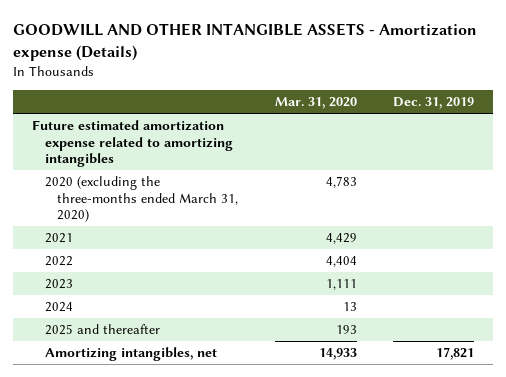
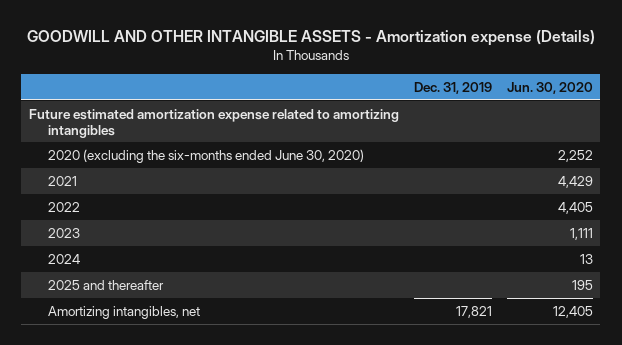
[274,97,357,110] Mar. 31, 2020 -> none
none -> [506,81,593,94] Jun. 30, 2020
[44,175,239,223] 2020 (excluding the three-months ended March 31, 2020) -> [48,148,365,163] 2020 (excluding the six-months ended June 30, 2020)

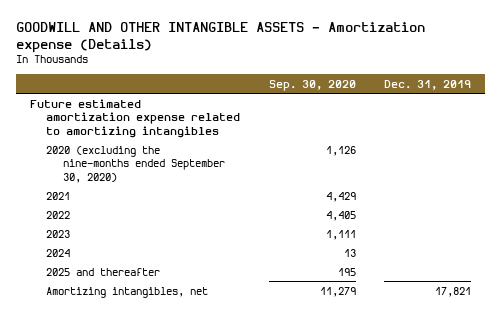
[506,81,593,94] Jun. 30, 2020 -> none
none -> [268,79,356,91] Sep. 30, 2020
[48,148,365,163] 2020 (excluding the six-months ended June 30, 2020) -> [46,145,225,183] 2020 (excluding the nine-months ended September 30, 2020)

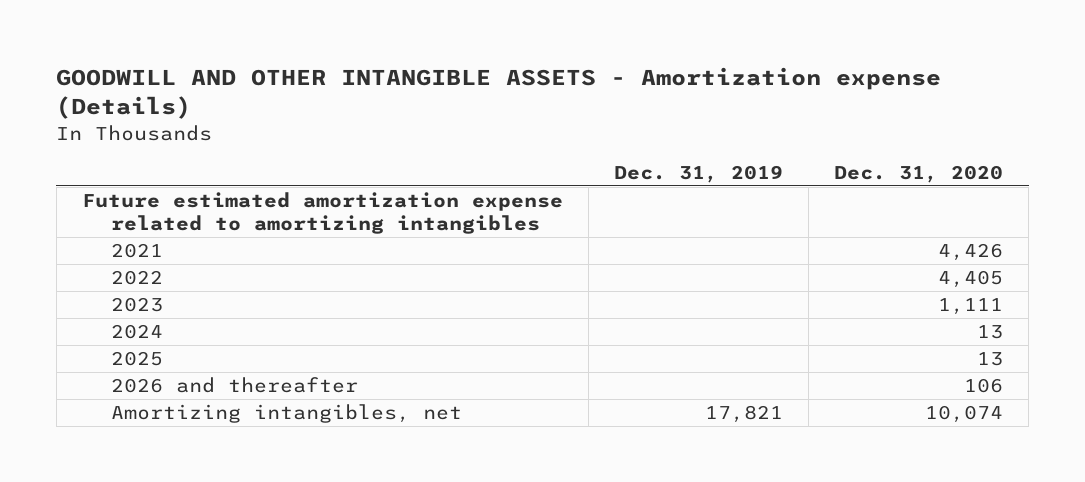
[268,79,356,91] Sep. 30, 2020 -> none
none -> [834,164,1004,183] Dec. 31, 2020
[46,145,225,183] 2020 (excluding the nine-months ended September 30, 2020) -> none
none -> [111,351,164,367] 2025
[46,267,161,276] 2025 and thereafter -> [111,377,359,394] 2026 and thereafter

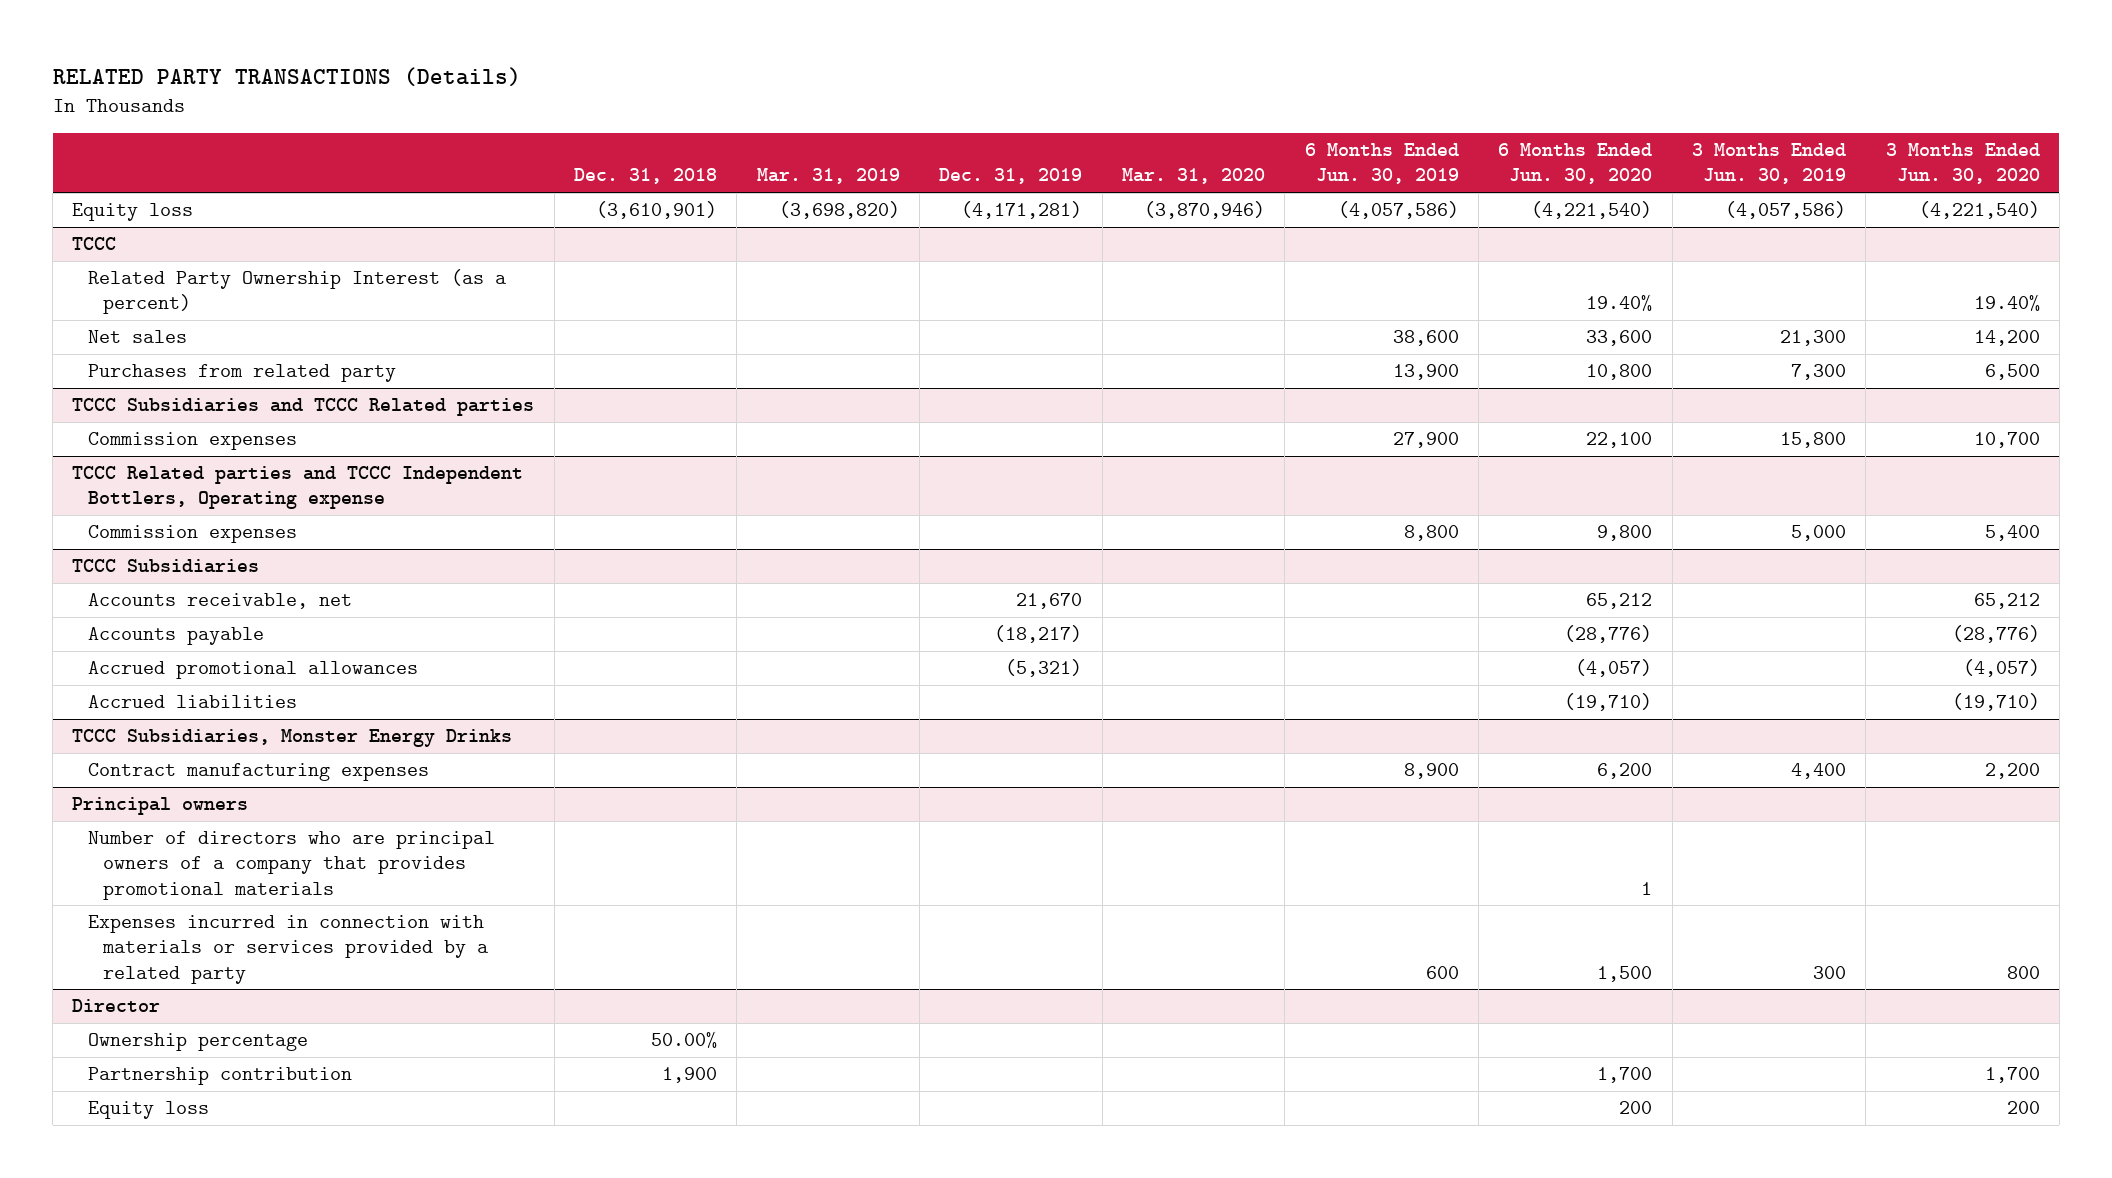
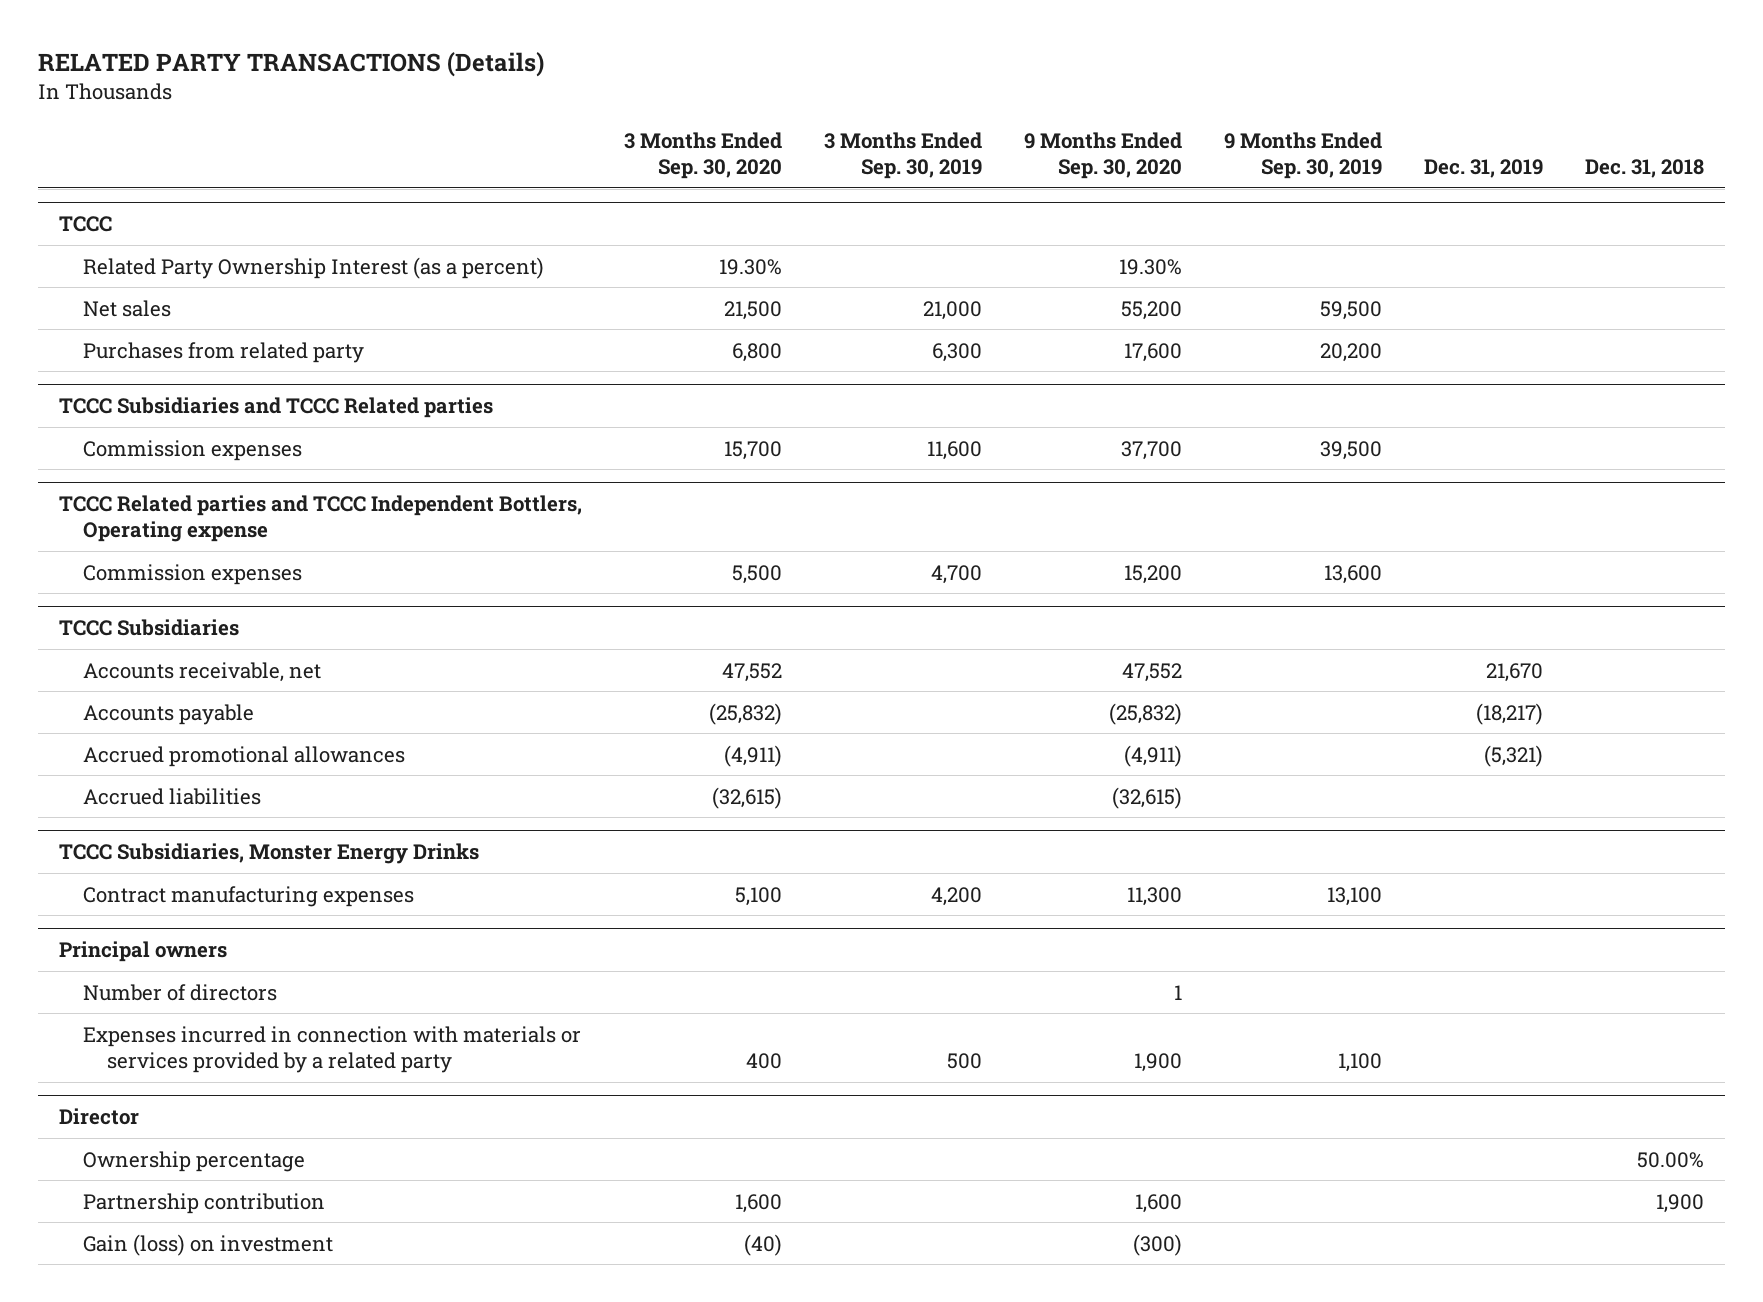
[756,168,900,185] Mar. 31, 2019 -> none
[1121,168,1265,185] Mar. 31, 2020 -> none
[1304,143,1459,185] 6 Months Ended Jun. 30, 2019 -> none
[1498,143,1653,185] 6 Months Ended Jun. 30, 2020 -> none
[1691,143,1846,185] 3 Months Ended Jun. 30, 2019 -> none
[1885,143,2040,185] 3 Months Ended Jun. 30, 2020 -> none
none -> [624,131,783,180] 3 Months Ended Sep. 30, 2020
none -> [824,131,983,180] 3 Months Ended Sep. 30, 2019
none -> [1024,131,1183,180] 9 Months Ended Sep. 30, 2020
none -> [1223,131,1382,180] 9 Months Ended Sep. 30, 2019
[72,203,194,222] Equity loss -> none
[87,831,495,900] Number of directors who are principal owners of a company that provides promotional materials -> [83,983,278,1001] Number of directors
[87,1101,209,1120] Equity loss -> none
none -> [83,1233,334,1256] Gain (loss) on investment

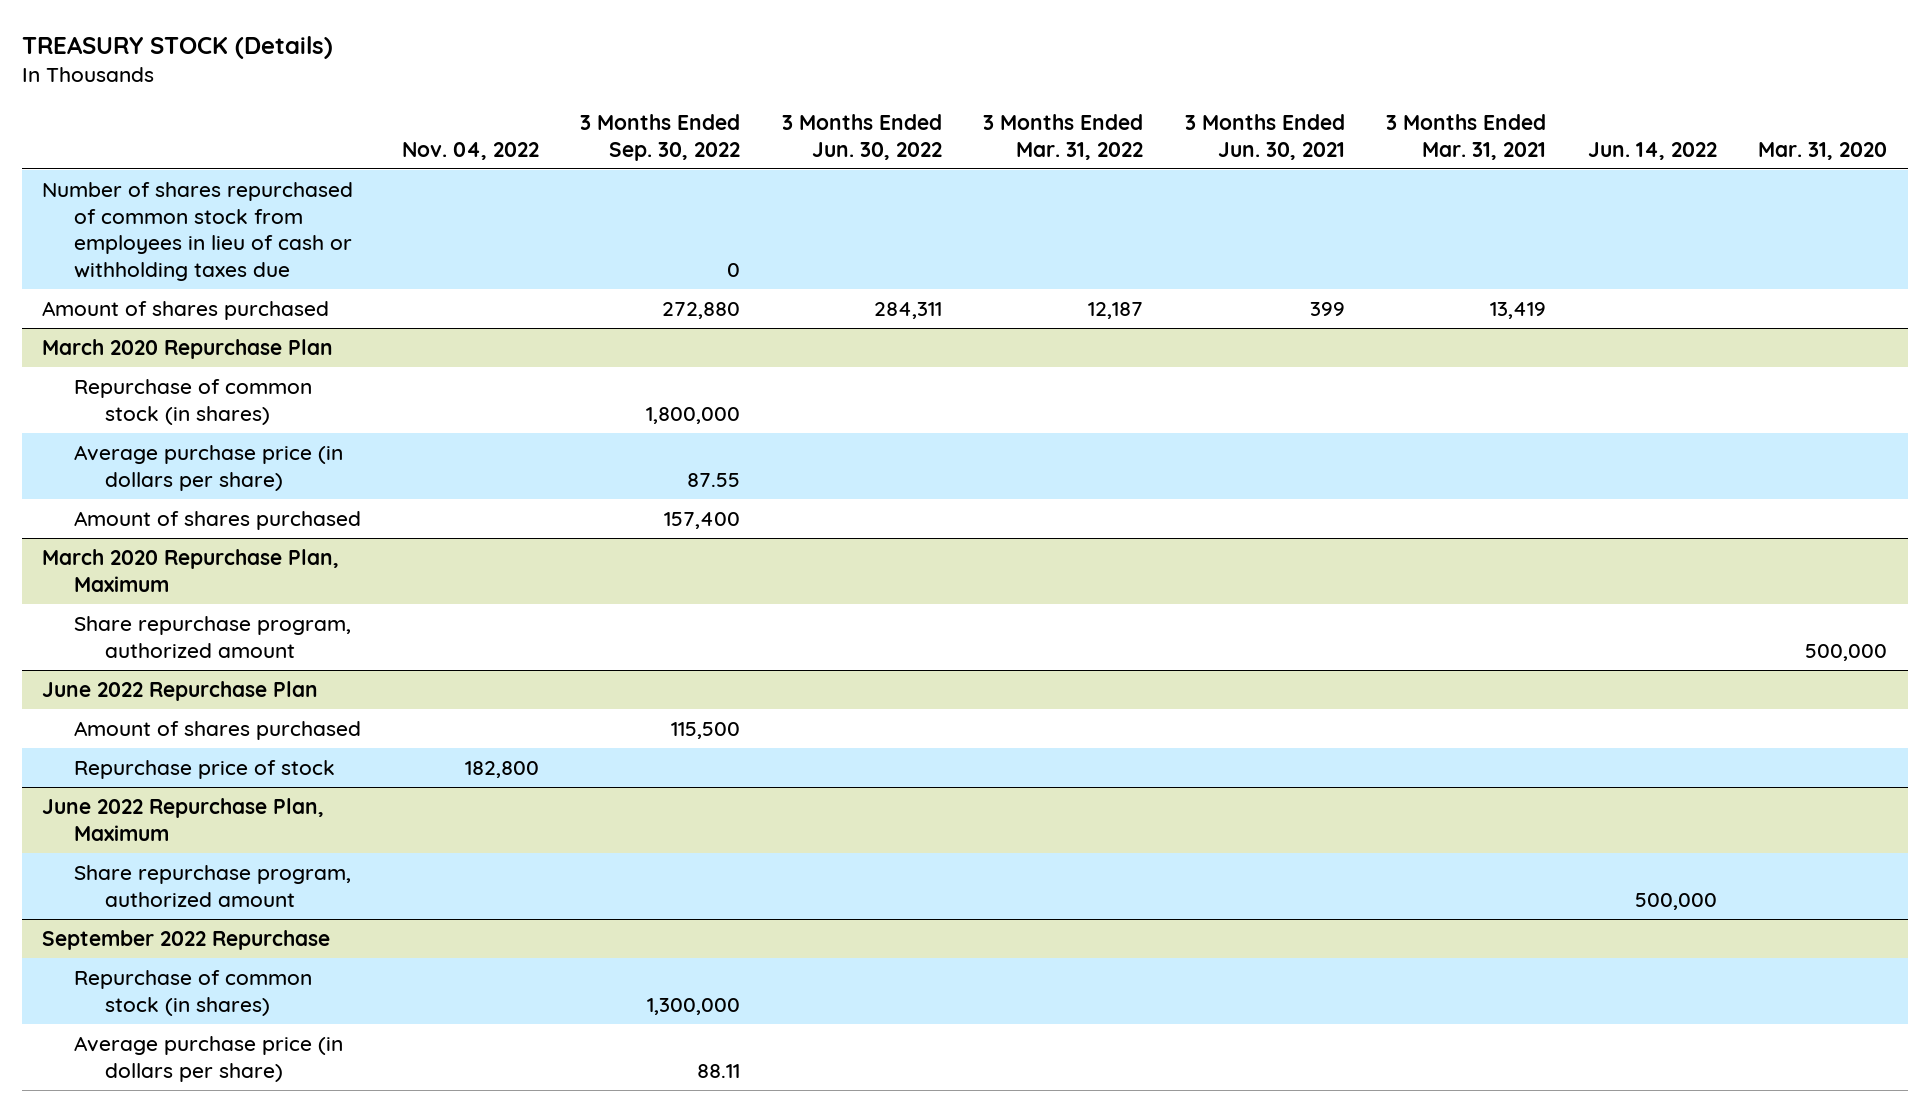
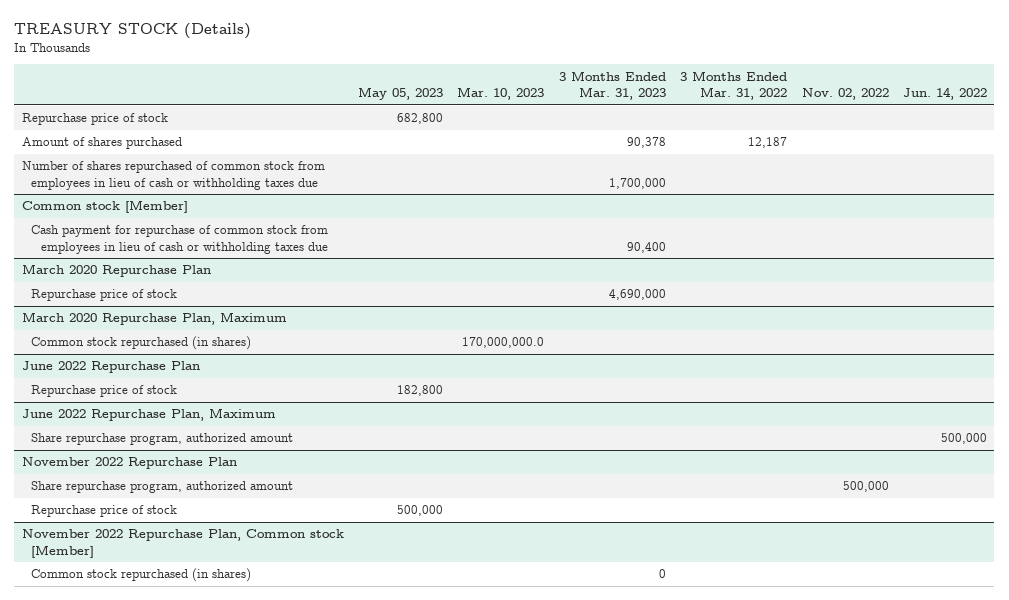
[401,141,539,160] Nov. 04, 2022 -> none
[580,114,741,161] 3 Months Ended Sep. 30, 2022 -> none
[781,114,942,160] 3 Months Ended Jun. 30, 2022 -> none
[1184,114,1345,160] 3 Months Ended Jun. 30, 2021 -> none
[1386,114,1547,160] 3 Months Ended Mar. 31, 2021 -> none
[1758,141,1888,160] Mar. 31, 2020 -> none
none -> [358,87,444,101] May 05, 2023
none -> [457,87,545,101] Mar. 10, 2023
none -> [558,70,666,101] 3 Months Ended Mar. 31, 2023
none -> [801,88,889,101] Nov. 02, 2022
none -> [21,113,168,126] Repurchase price of stock
[42,181,354,282] Number of shares repurchased of common stock from employees in lieu of cash or withholding taxes due -> [21,161,325,190] Number of shares repurchased of common stock from employees in lieu of cash or withholding taxes due
none -> [21,200,188,214] Common stock [Member]
none -> [31,225,329,254] Cash payment for repurchase of common stock from employees in lieu of cash or withholding taxes due
[73,378,312,425] Repurchase of common stock (in shares) -> none
[73,444,343,491] Average purchase price (in dollars per share) -> none
[73,510,361,530] Amount of shares purchased -> none
none -> [31,289,178,302] Repurchase price of stock
[73,615,351,658] Share repurchase program, authorized amount -> none
none -> [31,336,252,351] Common stock repurchased (in shares)
[73,720,361,740] Amount of shares purchased -> none
[42,929,331,950] September 2022 Repurchase -> none
[73,969,312,1016] Repurchase of common stock (in shares) -> none
[73,1035,343,1082] Average purchase price (in dollars per share) -> none
none -> [21,457,237,470] November 2022 Repurchase Plan
none -> [31,481,294,494] Share repurchase program, authorized amount
none -> [31,505,178,518] Repurchase price of stock
none -> [21,529,344,558] November 2022 Repurchase Plan, Common stock [Member]
none -> [31,568,252,583] Common stock repurchased (in shares)

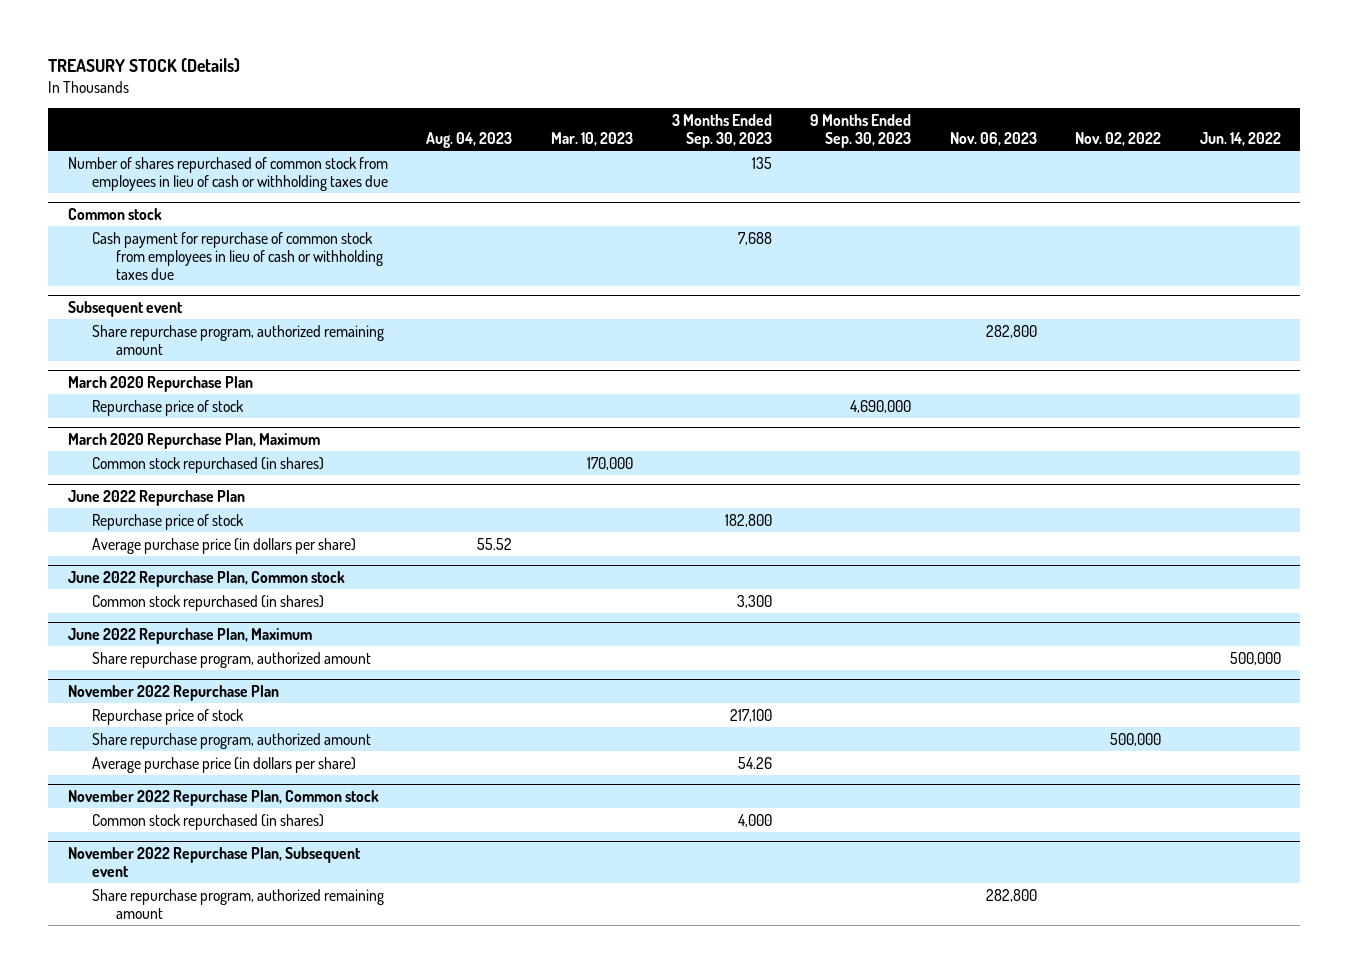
[358,87,444,101] May 05, 2023 -> none
[558,70,666,101] 3 Months Ended Mar. 31, 2023 -> none
[680,70,788,101] 3 Months Ended Mar. 31, 2022 -> none
none -> [426,131,513,148] Aug. 04, 2023
none -> [671,113,772,148] 3 Months Ended Sep. 30, 2023
none -> [810,113,912,148] 9 Months Ended Sep. 30, 2023
none -> [949,131,1037,146] Nov. 06, 2023
[21,113,168,126] Repurchase price of stock -> none
[21,137,182,150] Amount of shares purchased -> none
[21,200,188,214] Common stock [Member] -> [67,207,162,220] Common stock
none -> [67,300,183,317] Subsequent event
none -> [91,324,384,355] Share repurchase program, authorized remaining amount
[462,337,545,349] 170,000,000.0 -> [586,456,633,470] 170,000
none -> [91,537,356,554] Average purchase price (in dollars per share)
none -> [67,570,345,587] June 2022 Repurchase Plan, Common stock
none -> [91,594,324,611] Common stock repurchased (in shares)
[31,481,294,494] Share repurchase program, authorized amount -> [91,732,371,749] Share repurchase program, authorized amount
none -> [91,756,356,773] Average purchase price (in dollars per share)
[21,529,344,558] November 2022 Repurchase Plan, Common stock [Member] -> [67,789,379,806] November 2022 Repurchase Plan, Common stock
none -> [67,846,361,877] November 2022 Repurchase Plan, Subsequent event
none -> [91,888,384,919] Share repurchase program, authorized remaining amount

